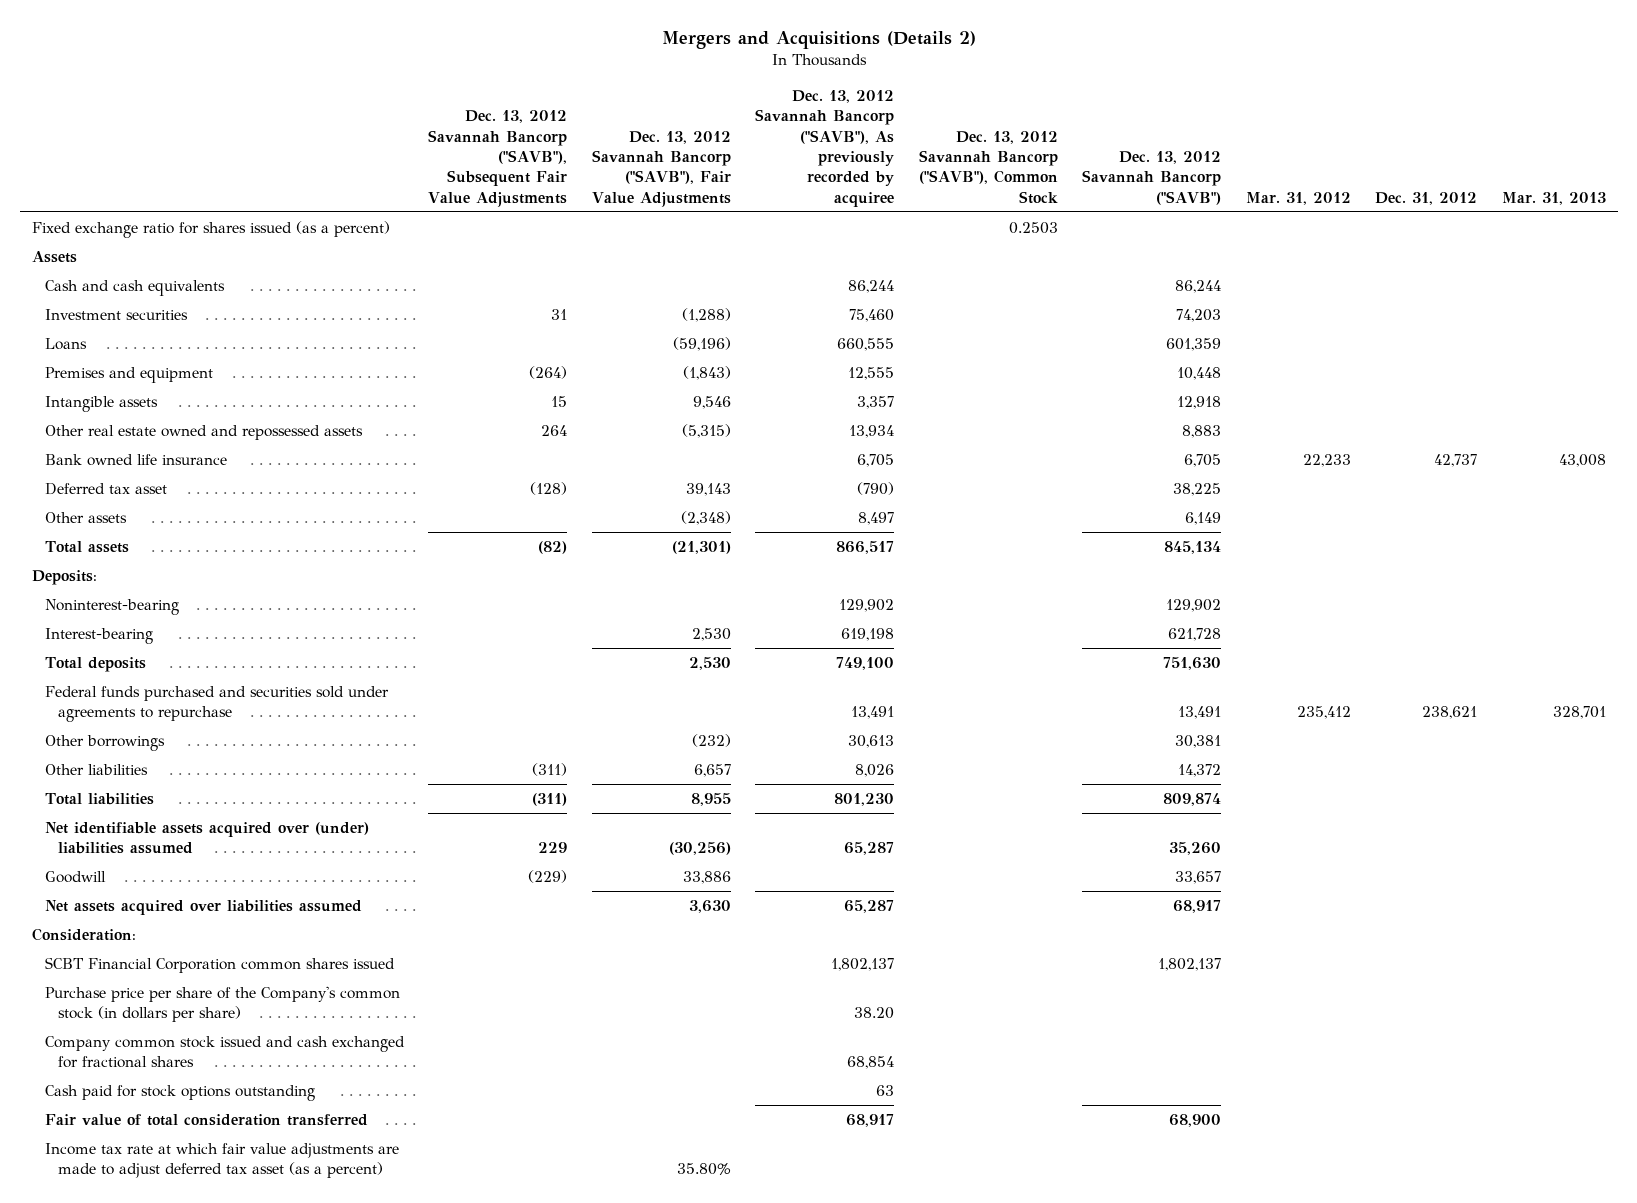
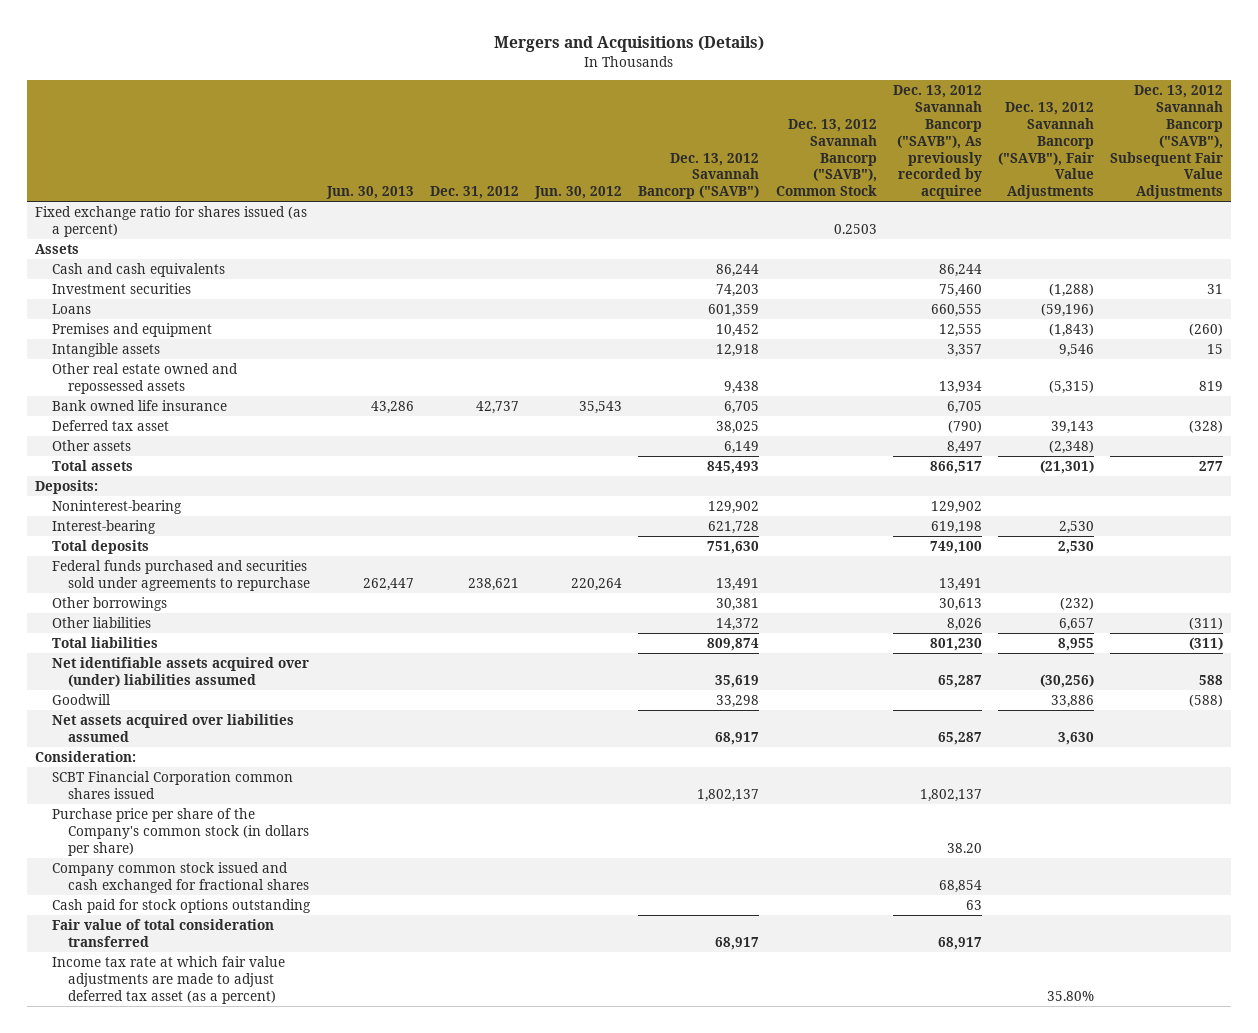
[661,31,976,50] Mergers and Acquisitions (Details 2) -> [494,36,765,53] Mergers and Acquisitions (Details)
[1245,191,1351,205] Mar. 31, 2012 -> none
[1501,191,1606,205] Mar. 31, 2013 -> none
none -> [325,186,414,200] Jun. 30, 2013
none -> [534,186,623,200] Jun. 30, 2012
[529,365,568,379] (264) -> [1189,323,1224,337] (260)
[1177,366,1222,380] 10,448 -> [716,324,760,338] 10,452
[541,424,568,436] 264 -> [1199,380,1224,391] 819
[1182,424,1222,438] 8,883 -> [724,380,760,394] 9,438
[530,481,568,495] (128) -> [1189,420,1224,434] (328)
[1173,482,1222,496] 38,225 -> [716,421,760,435] 38,025
[538,540,568,554] (82) -> [1199,461,1224,472] 277
[1164,540,1222,554] 845,134 -> [707,461,760,475] 845,493
[538,842,568,854] 229 -> [1199,674,1224,685] 588
[1169,842,1222,856] 35,260 -> [715,674,760,688] 35,619
[528,869,568,883] (229) -> [1189,694,1224,708] (588)
[1175,870,1222,884] 33,657 -> [716,695,760,709] 33,298
[1169,1113,1222,1127] 68,900 -> [715,936,760,950] 68,917

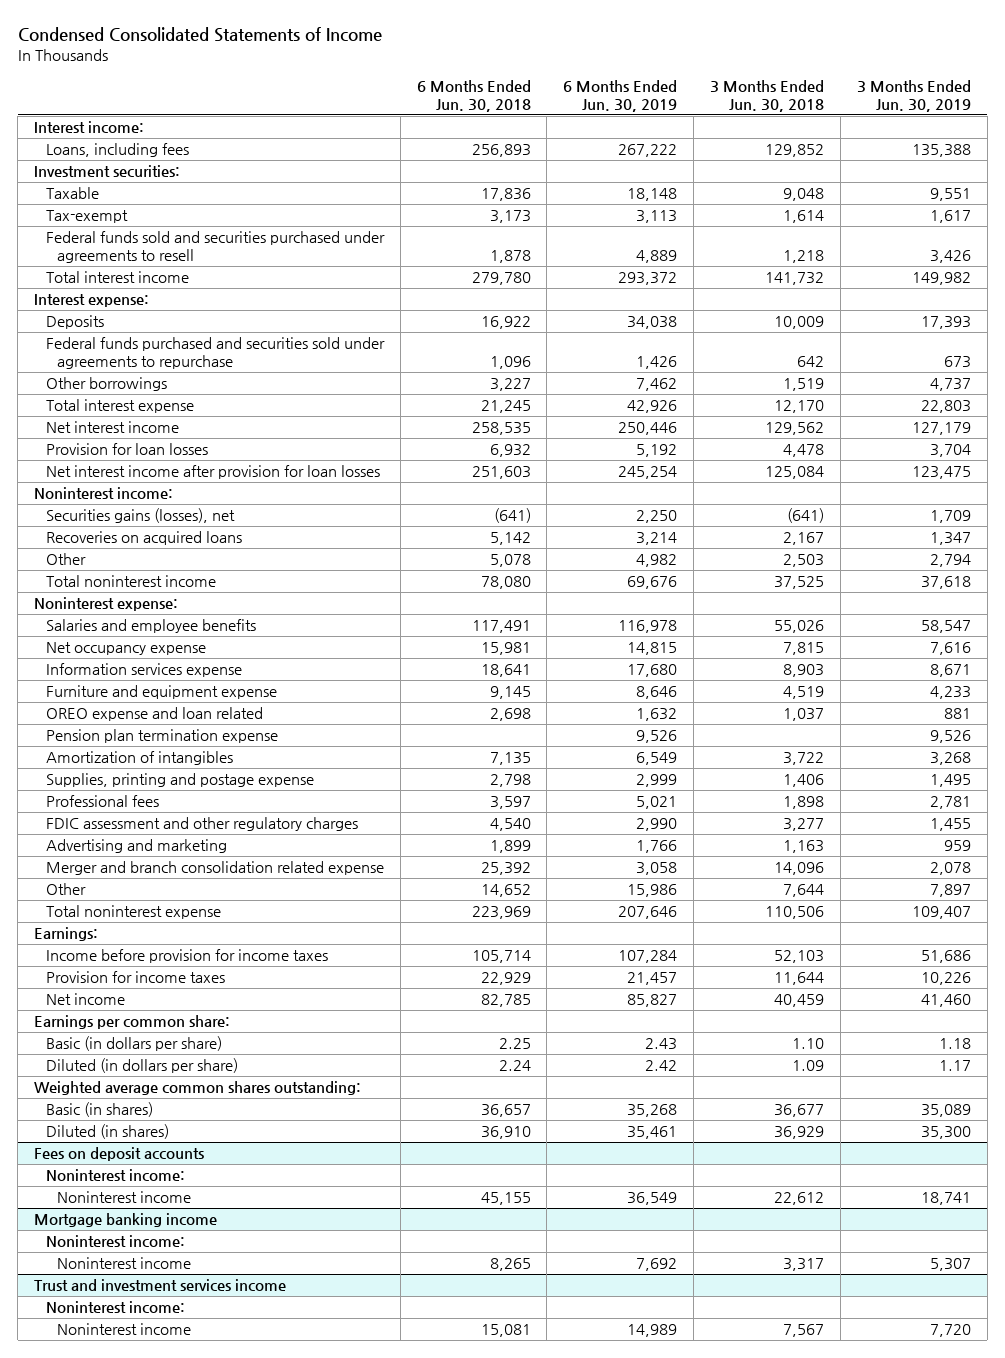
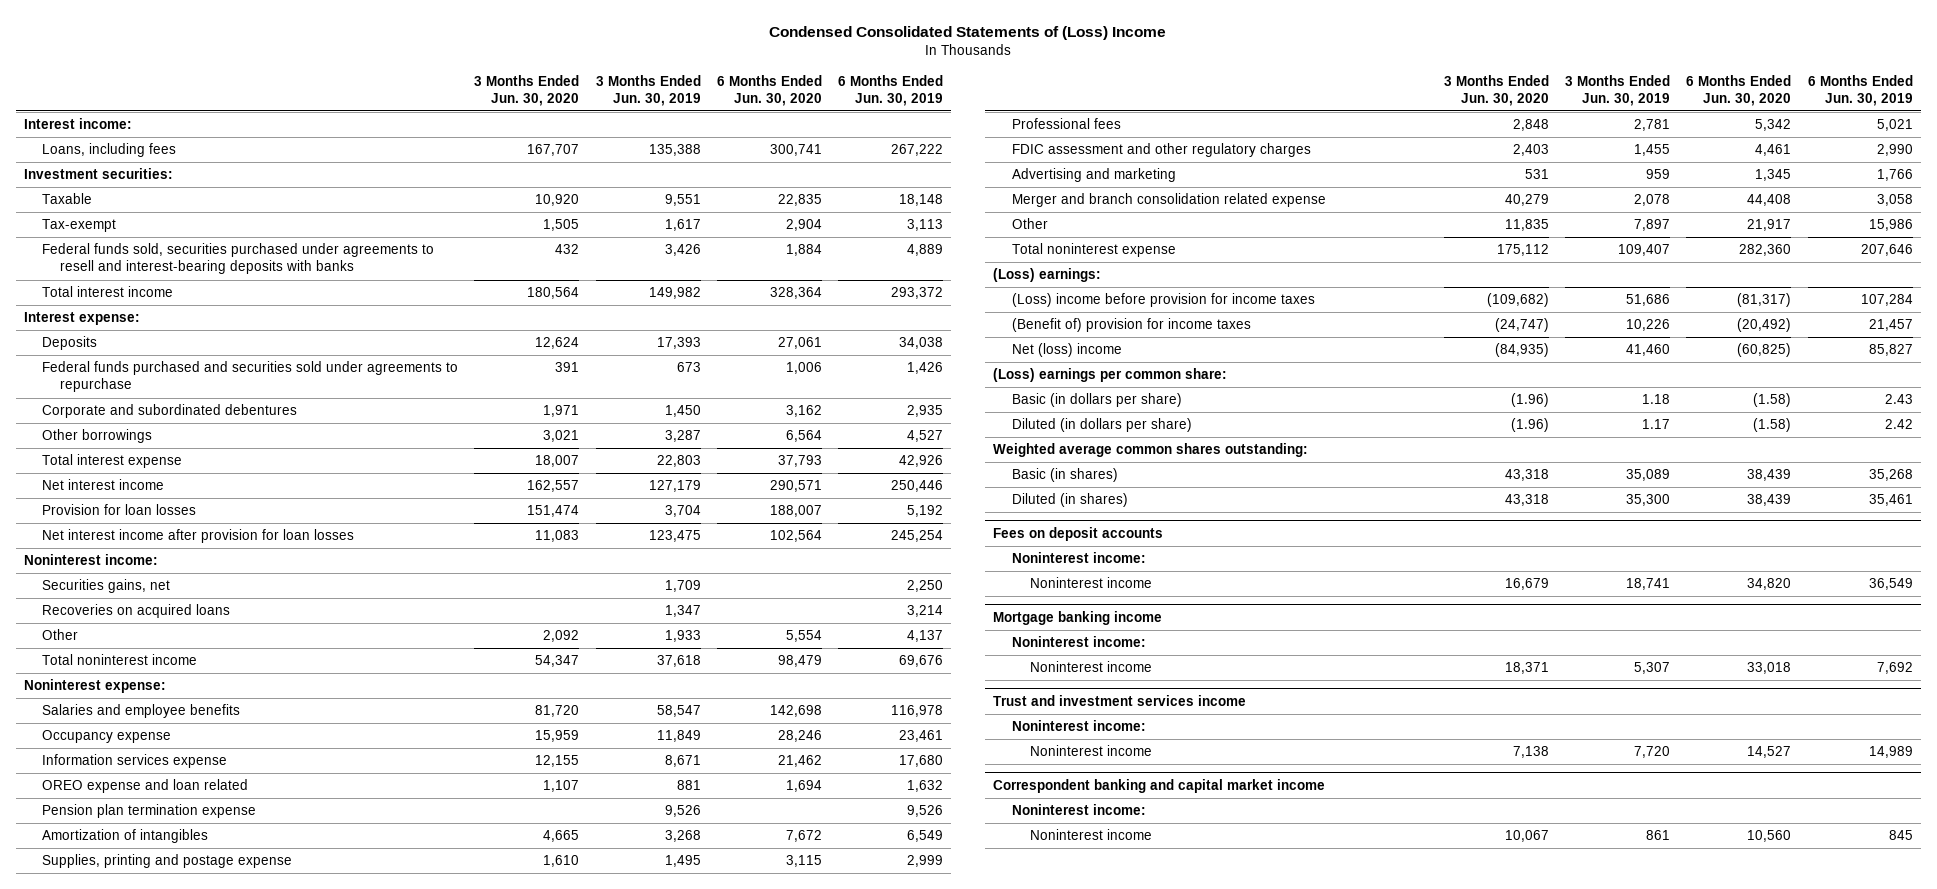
[17,27,382,43] Condensed Consolidated Statements of Income -> [769,25,1167,40] Condensed Consolidated Statements of (Loss) Income
[416,79,531,112] 6 Months Ended Jun. 30, 2018 -> none
[709,79,824,112] 3 Months Ended Jun. 30, 2018 -> none
none -> [474,74,580,106] 3 Months Ended Jun. 30, 2020
none -> [716,74,822,106] 6 Months Ended Jun. 30, 2020
[45,231,385,264] Federal funds sold and securities purchased under agreements to resell -> [41,243,434,275] Federal funds sold, securities purchased under agreements to resell and interest-bearing deposits with banks
none -> [41,404,297,419] Corporate and subordinated debentures
[636,378,678,392] 7,462 -> [907,430,944,443] 4,527
[929,378,971,392] 4,737 -> [664,430,701,443] 3,287
[45,508,235,524] Securities gains (losses), net -> [41,579,170,594] Securities gains, net
[636,554,678,568] 4,982 -> [907,630,944,643] 4,137
[929,554,971,568] 2,794 -> [664,630,701,643] 1,933
[45,642,206,656] Net occupancy expense -> [41,730,171,744] Occupancy expense
[627,642,678,656] 14,815 -> [899,730,944,743] 23,461
[929,642,971,656] 7,616 -> [656,730,701,743] 11,849
[45,685,277,700] Furniture and equipment expense -> none
[34,927,99,942] Earnings: -> [993,268,1102,283] (Loss) earnings:
[45,949,328,964] Income before provision for income taxes -> [1011,293,1315,308] (Loss) income before provision for income taxes
[45,971,225,984] Provision for income taxes -> [1011,318,1251,333] (Benefit of) provision for income taxes
[45,993,125,1006] Net income -> [1011,343,1122,358] Net (loss) income
[34,1015,231,1030] Earnings per common share: -> [993,368,1228,383] (Loss) earnings per common share:
none -> [993,778,1326,793] Correspondent banking and capital market income
none -> [1011,804,1146,816] Noninterest income:
none -> [1029,829,1152,841] Noninterest income

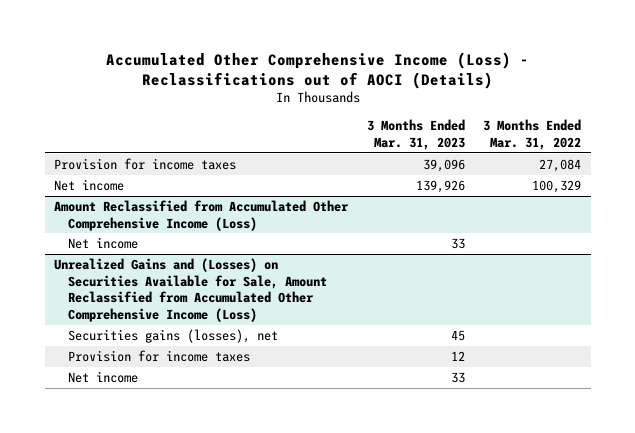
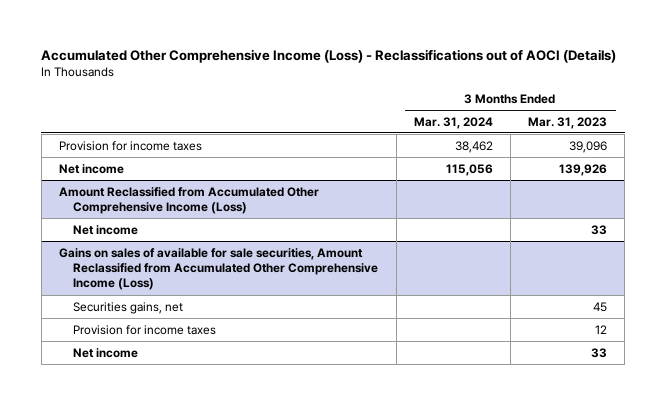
[483,119,582,150] 3 Months Ended Mar. 31, 2022 -> none
none -> [413,116,493,129] Mar. 31, 2024
[54,257,327,323] Unrealized Gains and (Losses) on Securities Available for Sale, Amount Reclassified from Accumulated Other Comprehensive Income (Loss) -> [58,247,379,291] Gains on sales of available for sale securities, Amount Reclassified from Accumulated Other Comprehensive Income (Loss)
[67,328,278,343] Securities gains (losses), net -> [73,301,184,314] Securities gains, net

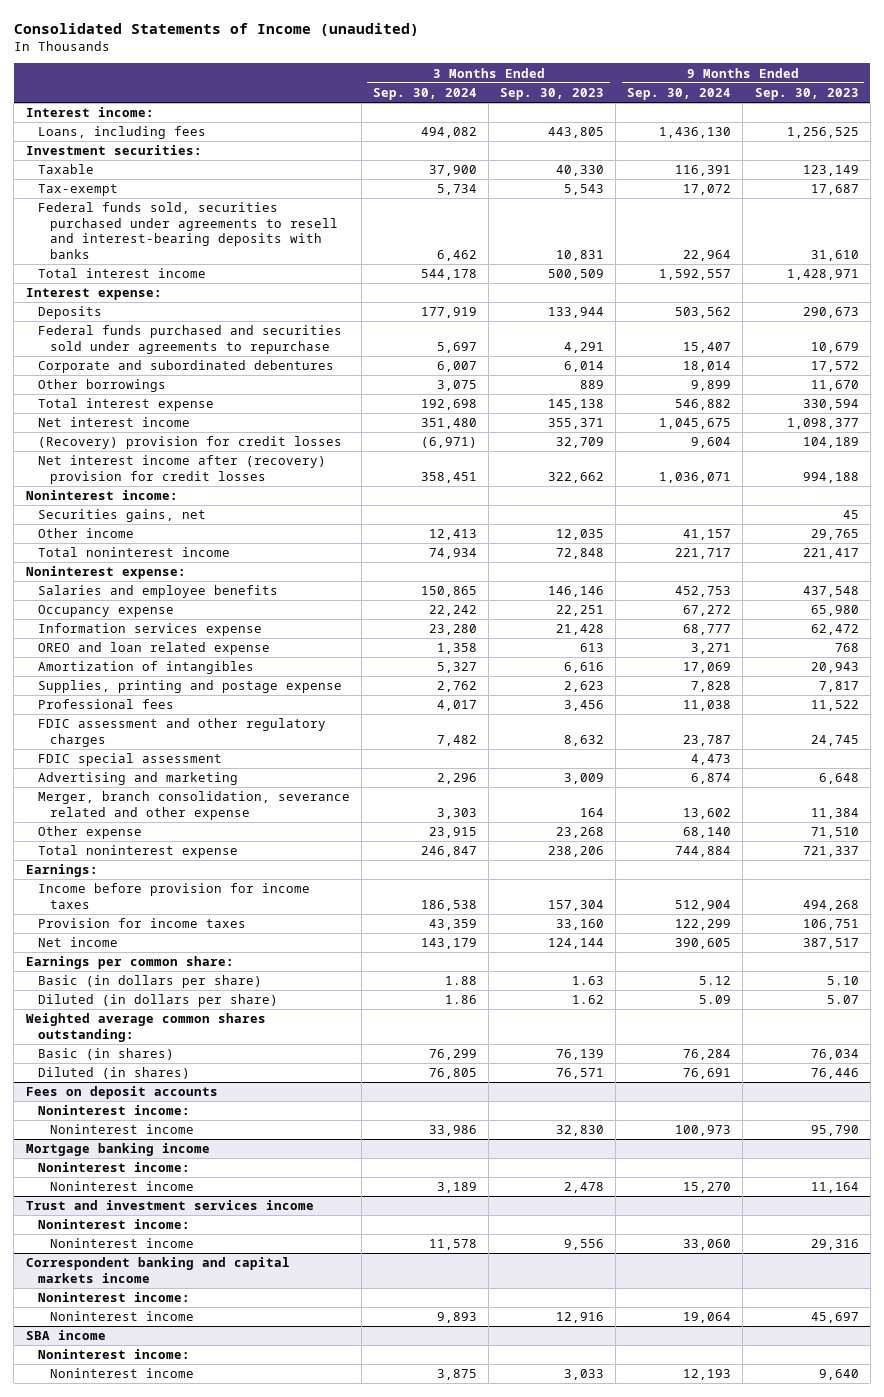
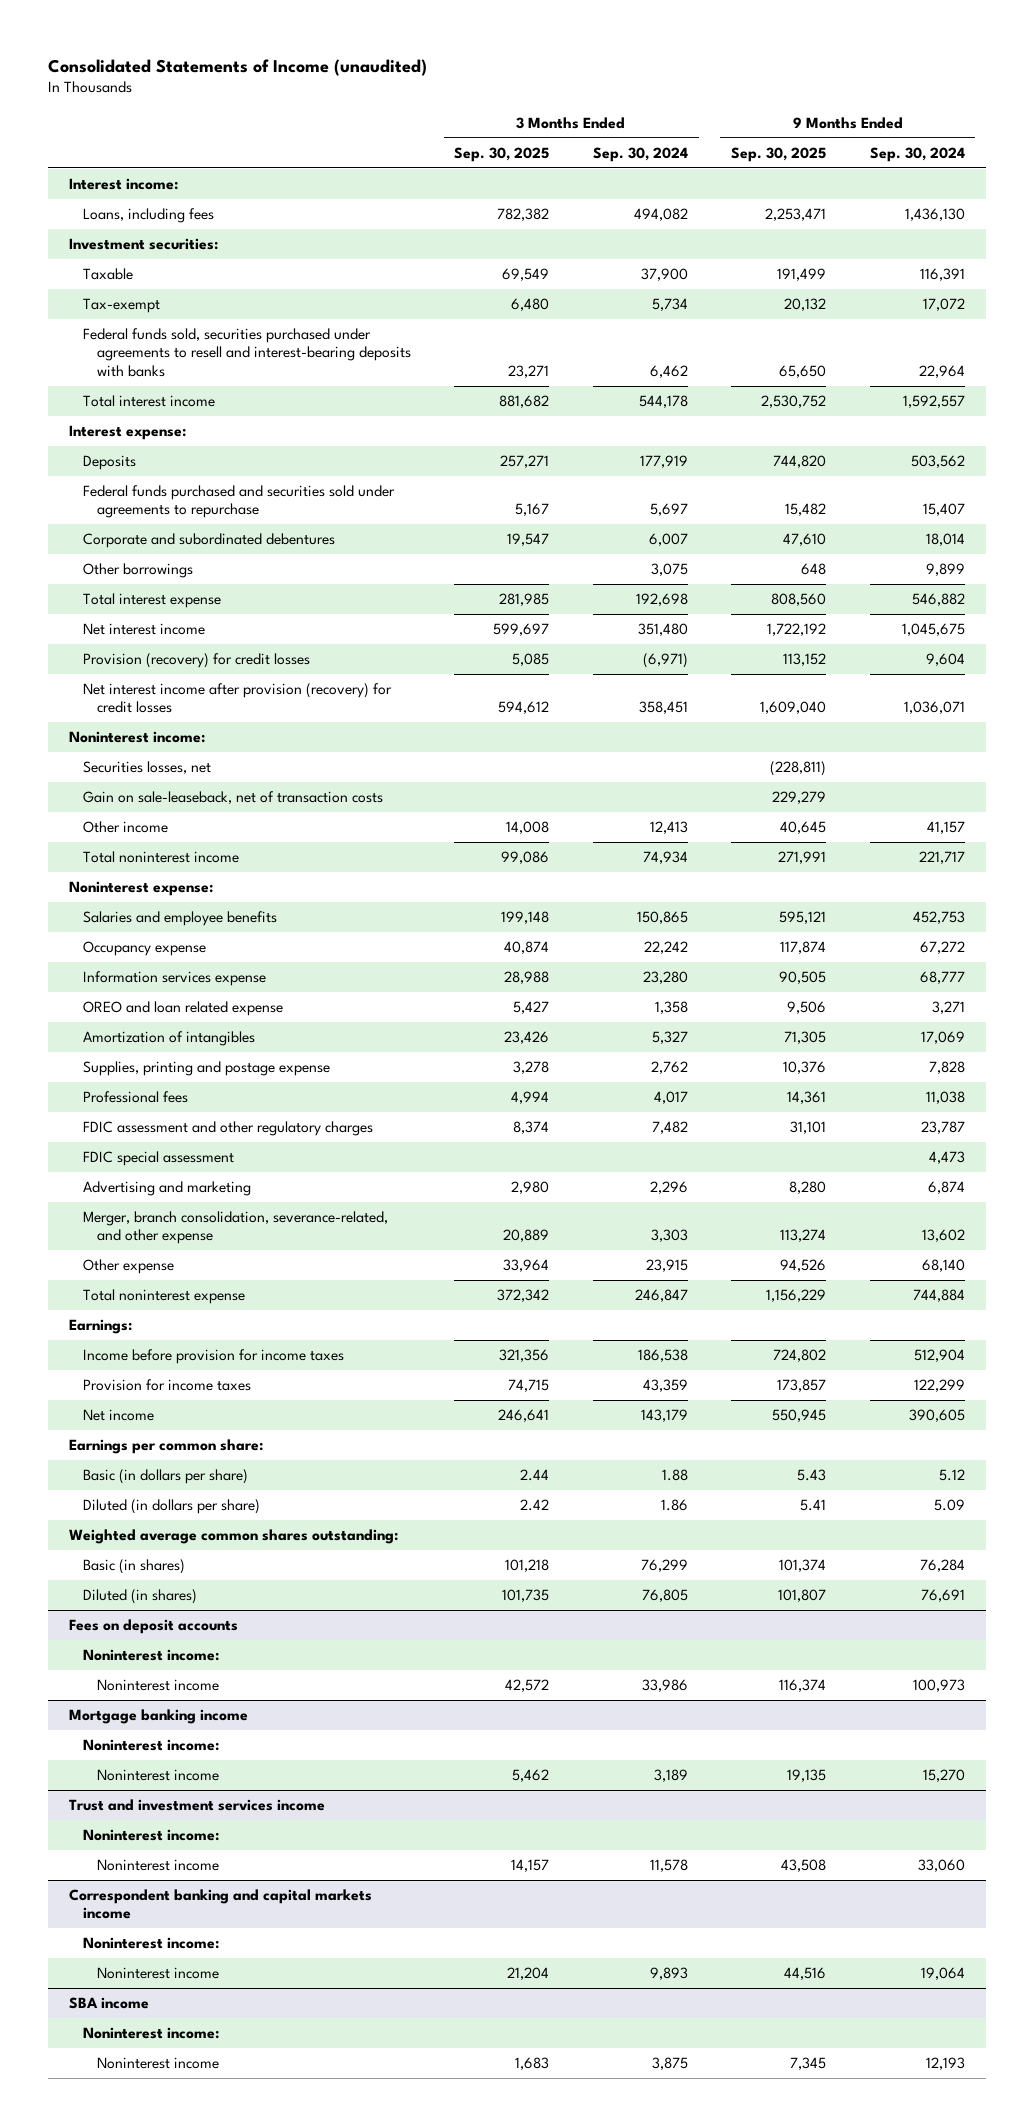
[500,88,605,101] Sep. 30, 2023 -> none
[754,88,859,101] Sep. 30, 2023 -> none
none -> [454,146,550,162] Sep. 30, 2025
none -> [731,146,827,162] Sep. 30, 2025
[37,436,342,450] (Recovery) provision for credit losses -> [83,653,311,669] Provision (recovery) for credit losses
[37,455,326,484] Net interest income after (recovery) provision for credit losses -> [83,683,393,714] Net interest income after provision (recovery) for credit losses
[37,509,206,523] Securities gains, net -> [83,761,212,775] Securities losses, net
none -> [83,791,384,805] Gain on sale-leaseback, net of transaction costs
[37,791,350,820] Merger, branch consolidation, severance related and other expense -> [83,1211,389,1245] Merger, branch consolidation, severance-related, and other expense

